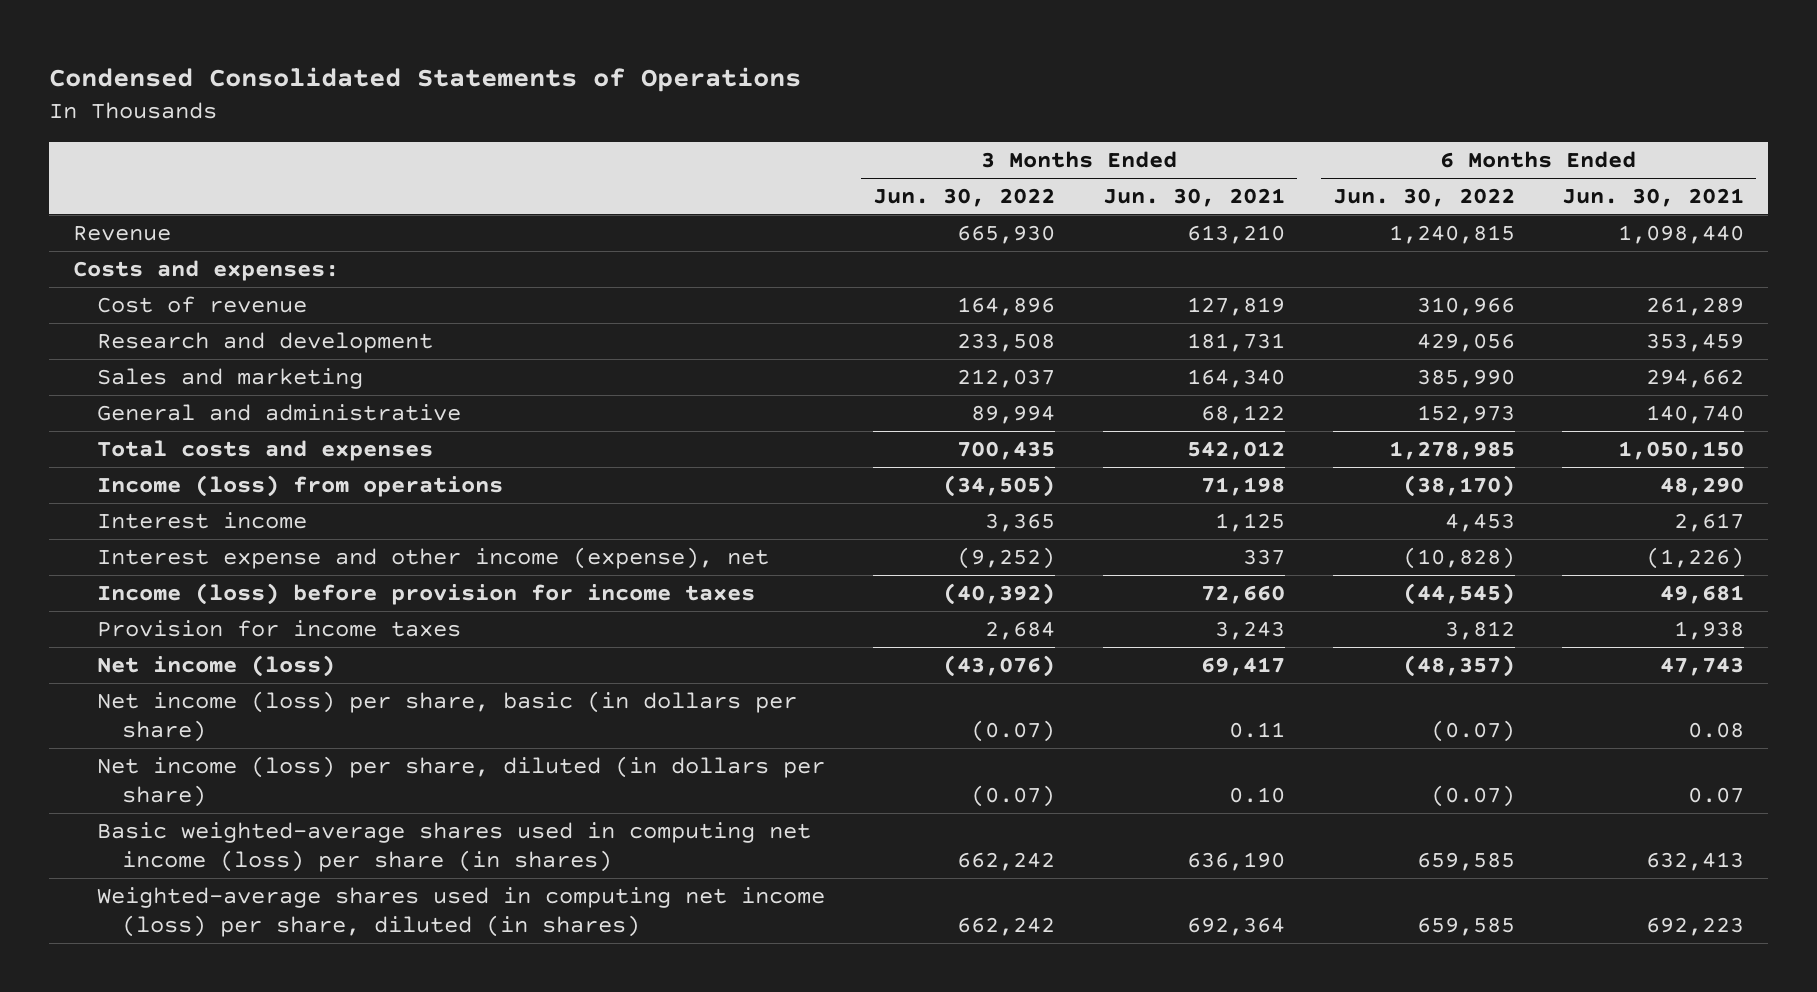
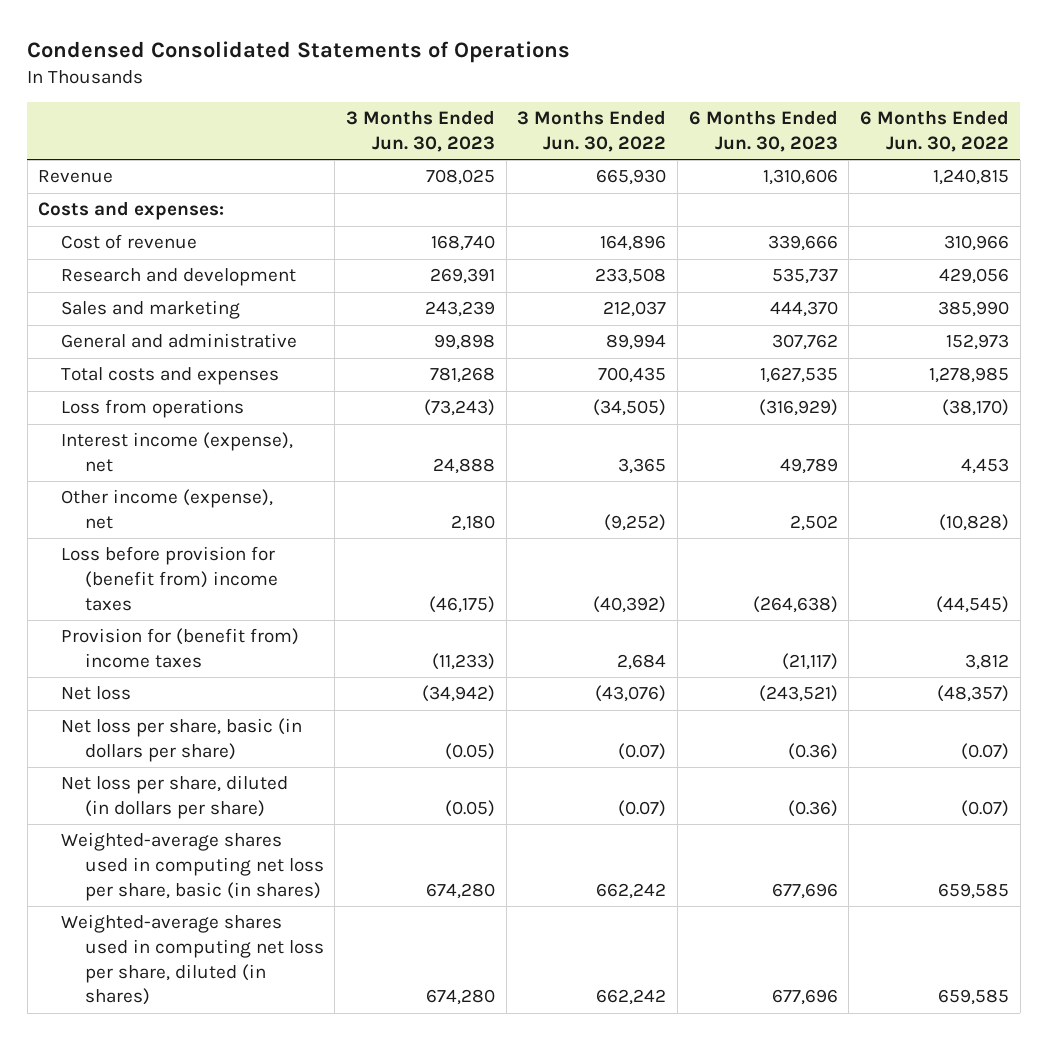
[1102,188,1285,208] Jun. 30, 2021 -> none
[1562,188,1745,208] Jun. 30, 2021 -> none
none -> [346,110,496,153] 3 Months Ended Jun. 30, 2023
none -> [688,110,838,153] 6 Months Ended Jun. 30, 2023
[97,474,504,497] Income (loss) from operations -> [61,399,245,419] Loss from operations
[97,511,308,529] Interest income -> [61,432,294,473] Interest income (expense), net
[97,546,770,569] Interest expense and other income (expense), net -> [61,489,274,530] Other income (expense), net
[97,582,756,605] Income (loss) before provision for income taxes -> [61,546,278,611] Loss before provision for (benefit from) income taxes
[97,619,462,637] Provision for income taxes -> [61,628,300,669] Provision for (benefit from) income taxes
[97,654,336,677] Net income (loss) -> [61,686,132,701] Net loss
[97,690,798,743] Net income (loss) per share, basic (in dollars per share) -> [61,718,303,763] Net loss per share, basic (in dollars per share)
[97,755,826,808] Net income (loss) per share, diluted (in dollars per share) -> [61,775,289,820] Net loss per share, diluted (in dollars per share)
[97,821,812,873] Basic weighted-average shares used in computing net income (loss) per share (in shares) -> [61,832,324,901] Weighted-average shares used in computing net loss per share, basic (in shares)
[97,886,826,938] Weighted-average shares used in computing net income (loss) per share, diluted (in shares) -> [61,914,324,1006] Weighted-average shares used in computing net loss per share, diluted (in shares)

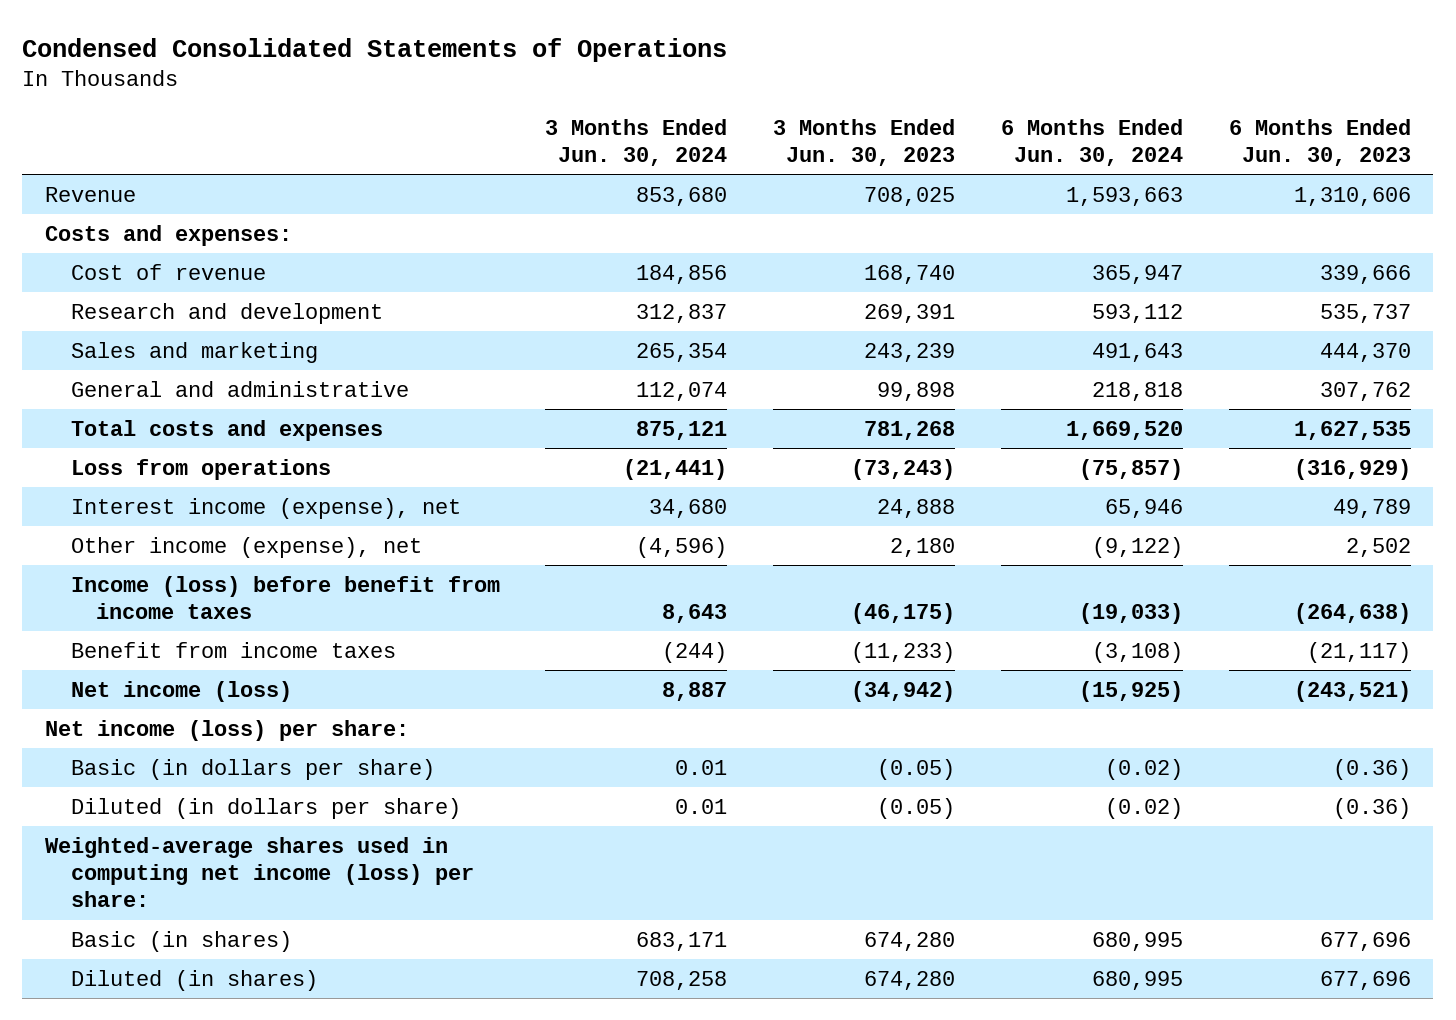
[517,110,667,153] 3 Months Ended Jun. 30, 2022 -> none
[860,110,1010,153] 6 Months Ended Jun. 30, 2022 -> none
none -> [545,118,728,167] 3 Months Ended Jun. 30, 2024
none -> [1000,118,1183,167] 6 Months Ended Jun. 30, 2024
[61,546,278,611] Loss before provision for (benefit from) income taxes -> [70,575,500,620] Income (loss) before benefit from income taxes
[61,628,300,669] Provision for (benefit from) income taxes -> [70,641,396,658] Benefit from income taxes
[61,686,132,701] Net loss -> [70,680,292,702] Net income (loss)
none -> [45,719,410,741] Net income (loss) per share:
[61,718,303,763] Net loss per share, basic (in dollars per share) -> [70,758,435,780] Basic (in dollars per share)
[61,775,289,820] Net loss per share, diluted (in dollars per share) -> [70,797,461,819] Diluted (in dollars per share)
none -> [45,836,474,908] Weighted-average shares used in computing net income (loss) per share:
[61,832,324,901] Weighted-average shares used in computing net loss per share, basic (in shares) -> [70,930,292,952] Basic (in shares)
[61,914,324,1006] Weighted-average shares used in computing net loss per share, diluted (in shares) -> [70,969,318,991] Diluted (in shares)

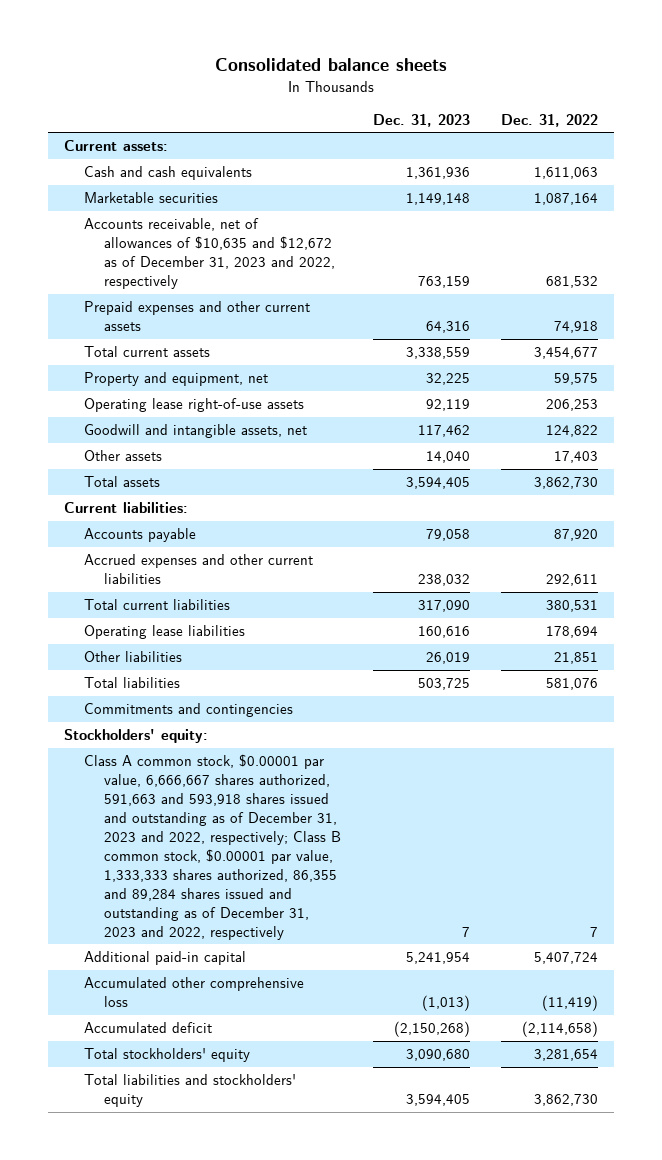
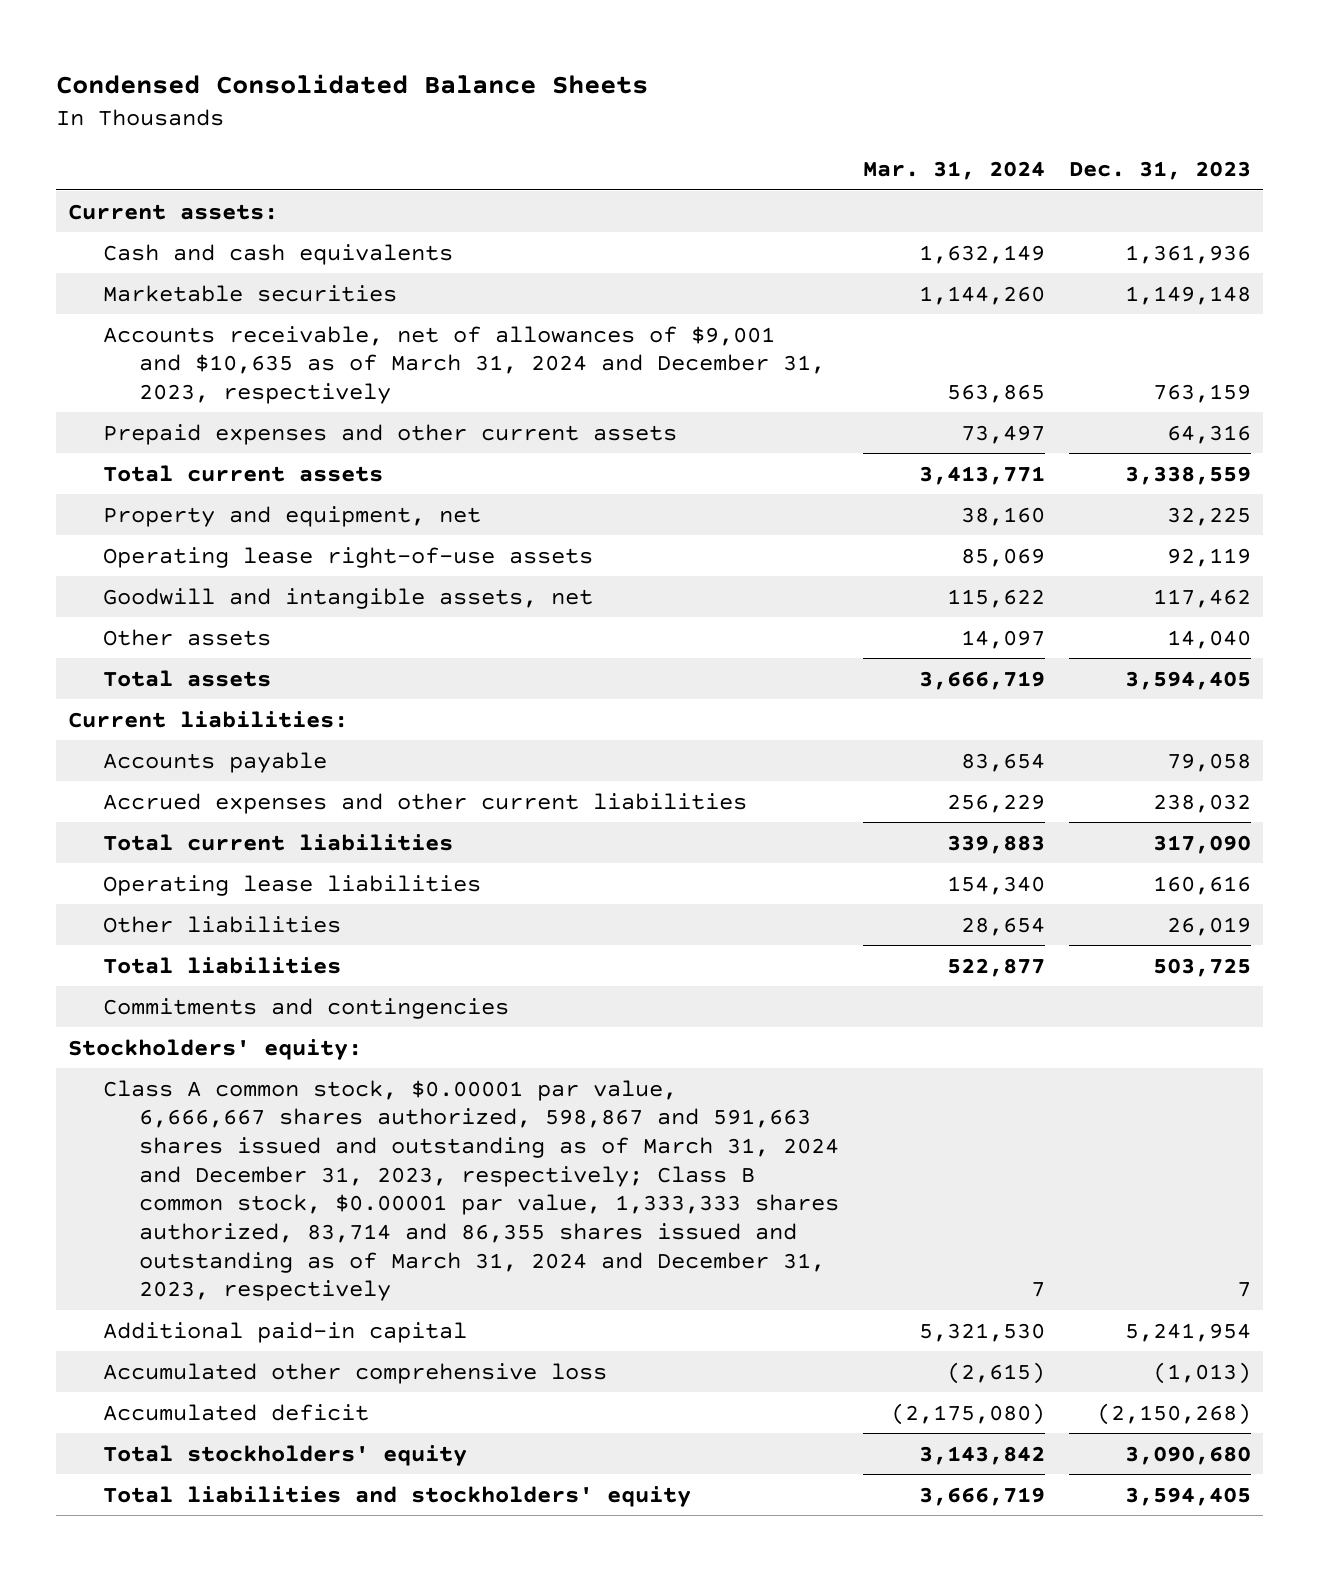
[214,58,447,72] Consolidated balance sheets -> [55,73,648,94] Condensed Consolidated Balance Sheets
[501,113,599,127] Dec. 31, 2022 -> none
none -> [862,161,1045,181] Mar. 31, 2024
[83,218,336,289] Accounts receivable, net of allowances of $10,635 and $12,672 as of December 31, 2023 and 2022, respectively -> [103,325,825,404] Accounts receivable, net of allowances of $9,001 and $10,635 as of March 31, 2024 and December 31, 2023, respectively
[83,754,342,940] Class A common stock, $0.00001 par value, 6,666,667 shares authorized, 591,663 and 593,918 shares issued and outstanding as of December 31, 2023 and 2022, respectively; Class B common stock, $0.00001 par value, 1,333,333 shares authorized, 86,355 and 89,284 shares issued and outstanding as of December 31, 2023 and 2022, respectively -> [103,1079,839,1302] Class A common stock, $0.00001 par value, 6,666,667 shares authorized, 598,867 and 591,663 shares issued and outstanding as of March 31, 2024 and December 31, 2023, respectively; Class B common stock, $0.00001 par value, 1,333,333 shares authorized, 83,714 and 86,355 shares issued and outstanding as of March 31, 2024 and December 31, 2023, respectively

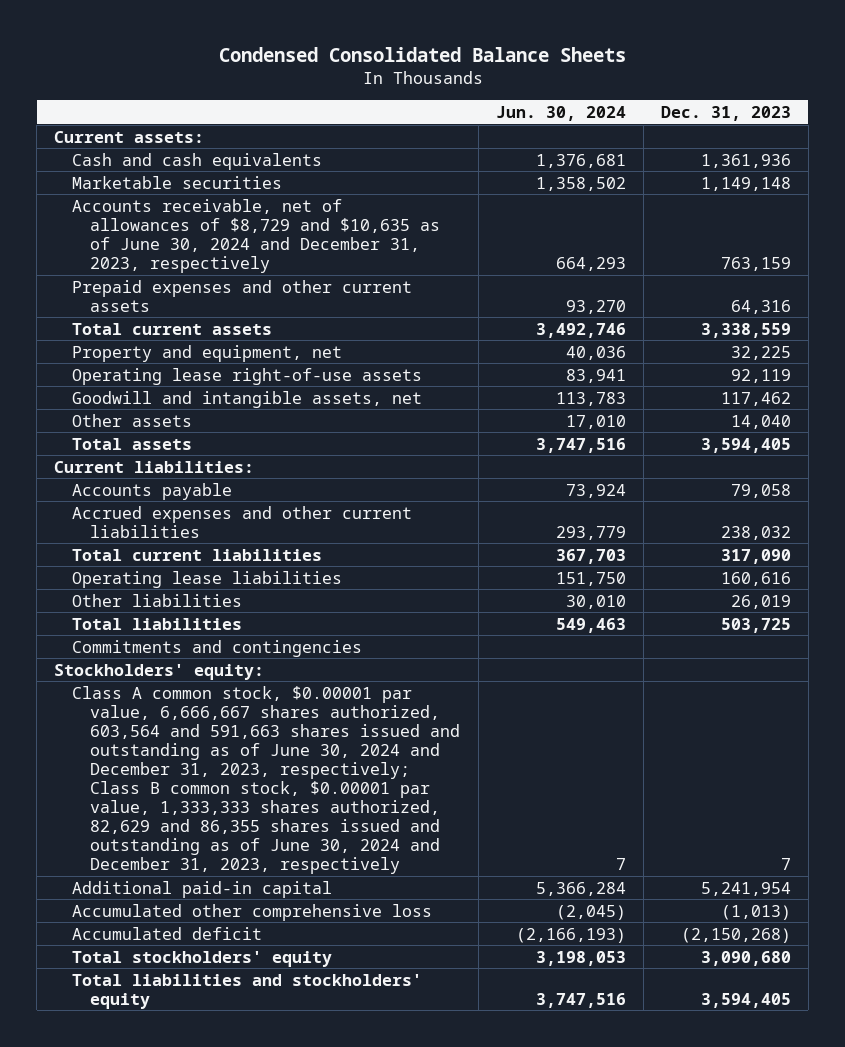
[862,161,1045,181] Mar. 31, 2024 -> none
none -> [495,105,626,121] Jun. 30, 2024
[103,325,825,404] Accounts receivable, net of allowances of $9,001 and $10,635 as of March 31, 2024 and December 31, 2023, respectively -> [72,198,441,273] Accounts receivable, net of allowances of $8,729 and $10,635 as of June 30, 2024 and December 31, 2023, respectively
[103,1079,839,1302] Class A common stock, $0.00001 par value, 6,666,667 shares authorized, 598,867 and 591,663 shares issued and outstanding as of March 31, 2024 and December 31, 2023, respectively; Class B common stock, $0.00001 par value, 1,333,333 shares authorized, 83,714 and 86,355 shares issued and outstanding as of March 31, 2024 and December 31, 2023, respectively -> [72,685,461,875] Class A common stock, $0.00001 par value, 6,666,667 shares authorized, 603,564 and 591,663 shares issued and outstanding as of June 30, 2024 and December 31, 2023, respectively; Class B common stock, $0.00001 par value, 1,333,333 shares authorized, 82,629 and 86,355 shares issued and outstanding as of June 30, 2024 and December 31, 2023, respectively

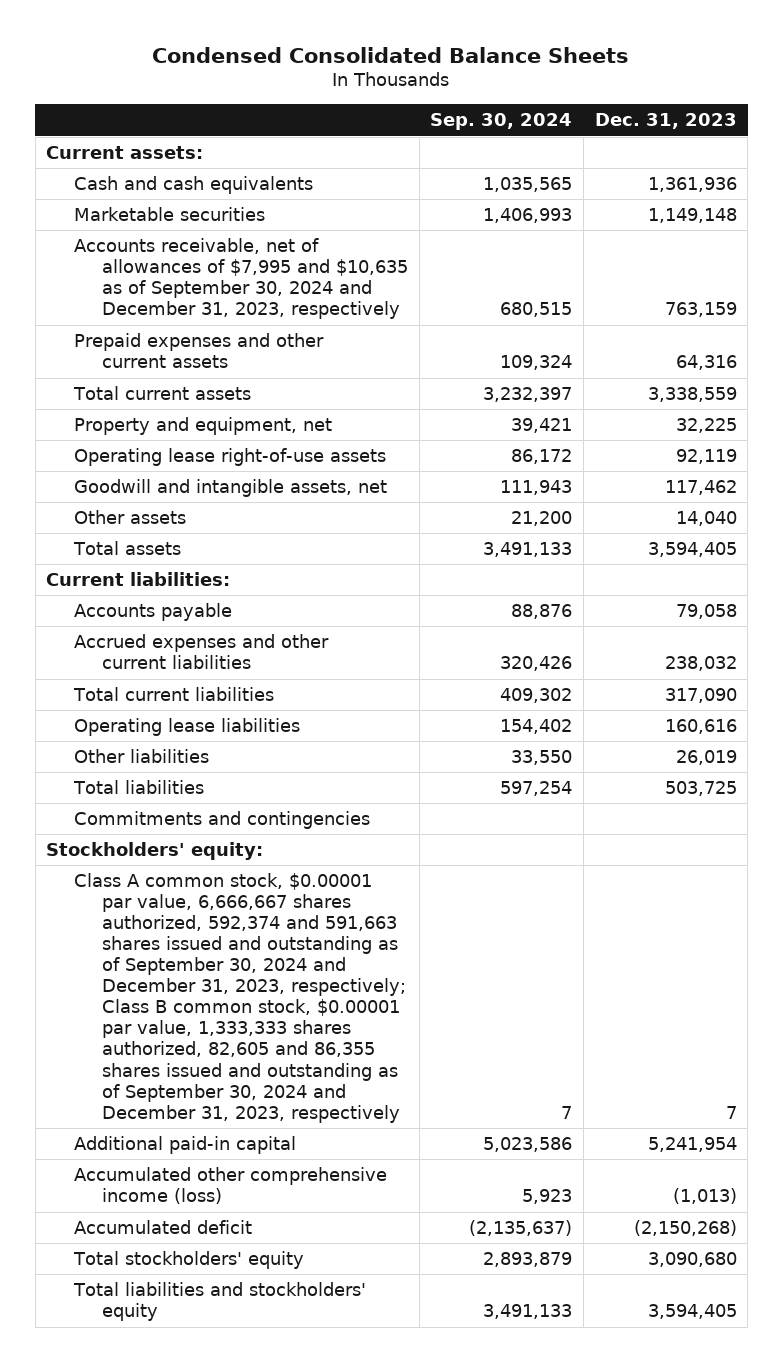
[495,105,626,121] Jun. 30, 2024 -> none
none -> [430,113,573,131] Sep. 30, 2024
[72,198,441,273] Accounts receivable, net of allowances of $8,729 and $10,635 as of June 30, 2024 and December 31, 2023, respectively -> [74,238,409,320] Accounts receivable, net of allowances of $7,995 and $10,635 as of September 30, 2024 and December 31, 2023, respectively
[72,685,461,875] Class A common stock, $0.00001 par value, 6,666,667 shares authorized, 603,564 and 591,663 shares issued and outstanding as of June 30, 2024 and December 31, 2023, respectively; Class B common stock, $0.00001 par value, 1,333,333 shares authorized, 82,629 and 86,355 shares issued and outstanding as of June 30, 2024 and December 31, 2023, respectively -> [74,873,407,1123] Class A common stock, $0.00001 par value, 6,666,667 shares authorized, 592,374 and 591,663 shares issued and outstanding as of September 30, 2024 and December 31, 2023, respectively; Class B common stock, $0.00001 par value, 1,333,333 shares authorized, 82,605 and 86,355 shares issued and outstanding as of September 30, 2024 and December 31, 2023, respectively
[72,903,433,921] Accumulated other comprehensive loss -> [74,1167,388,1205] Accumulated other comprehensive income (loss)

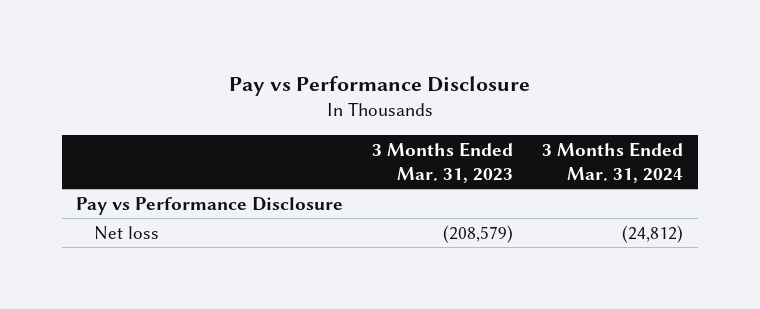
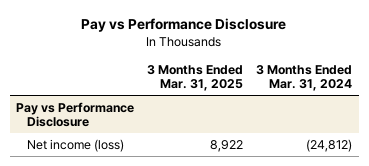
[372,141,514,183] 3 Months Ended Mar. 31, 2023 -> none
none -> [147,64,244,92] 3 Months Ended Mar. 31, 2025
[93,225,159,240] Net loss -> [27,138,125,152] Net income (loss)

